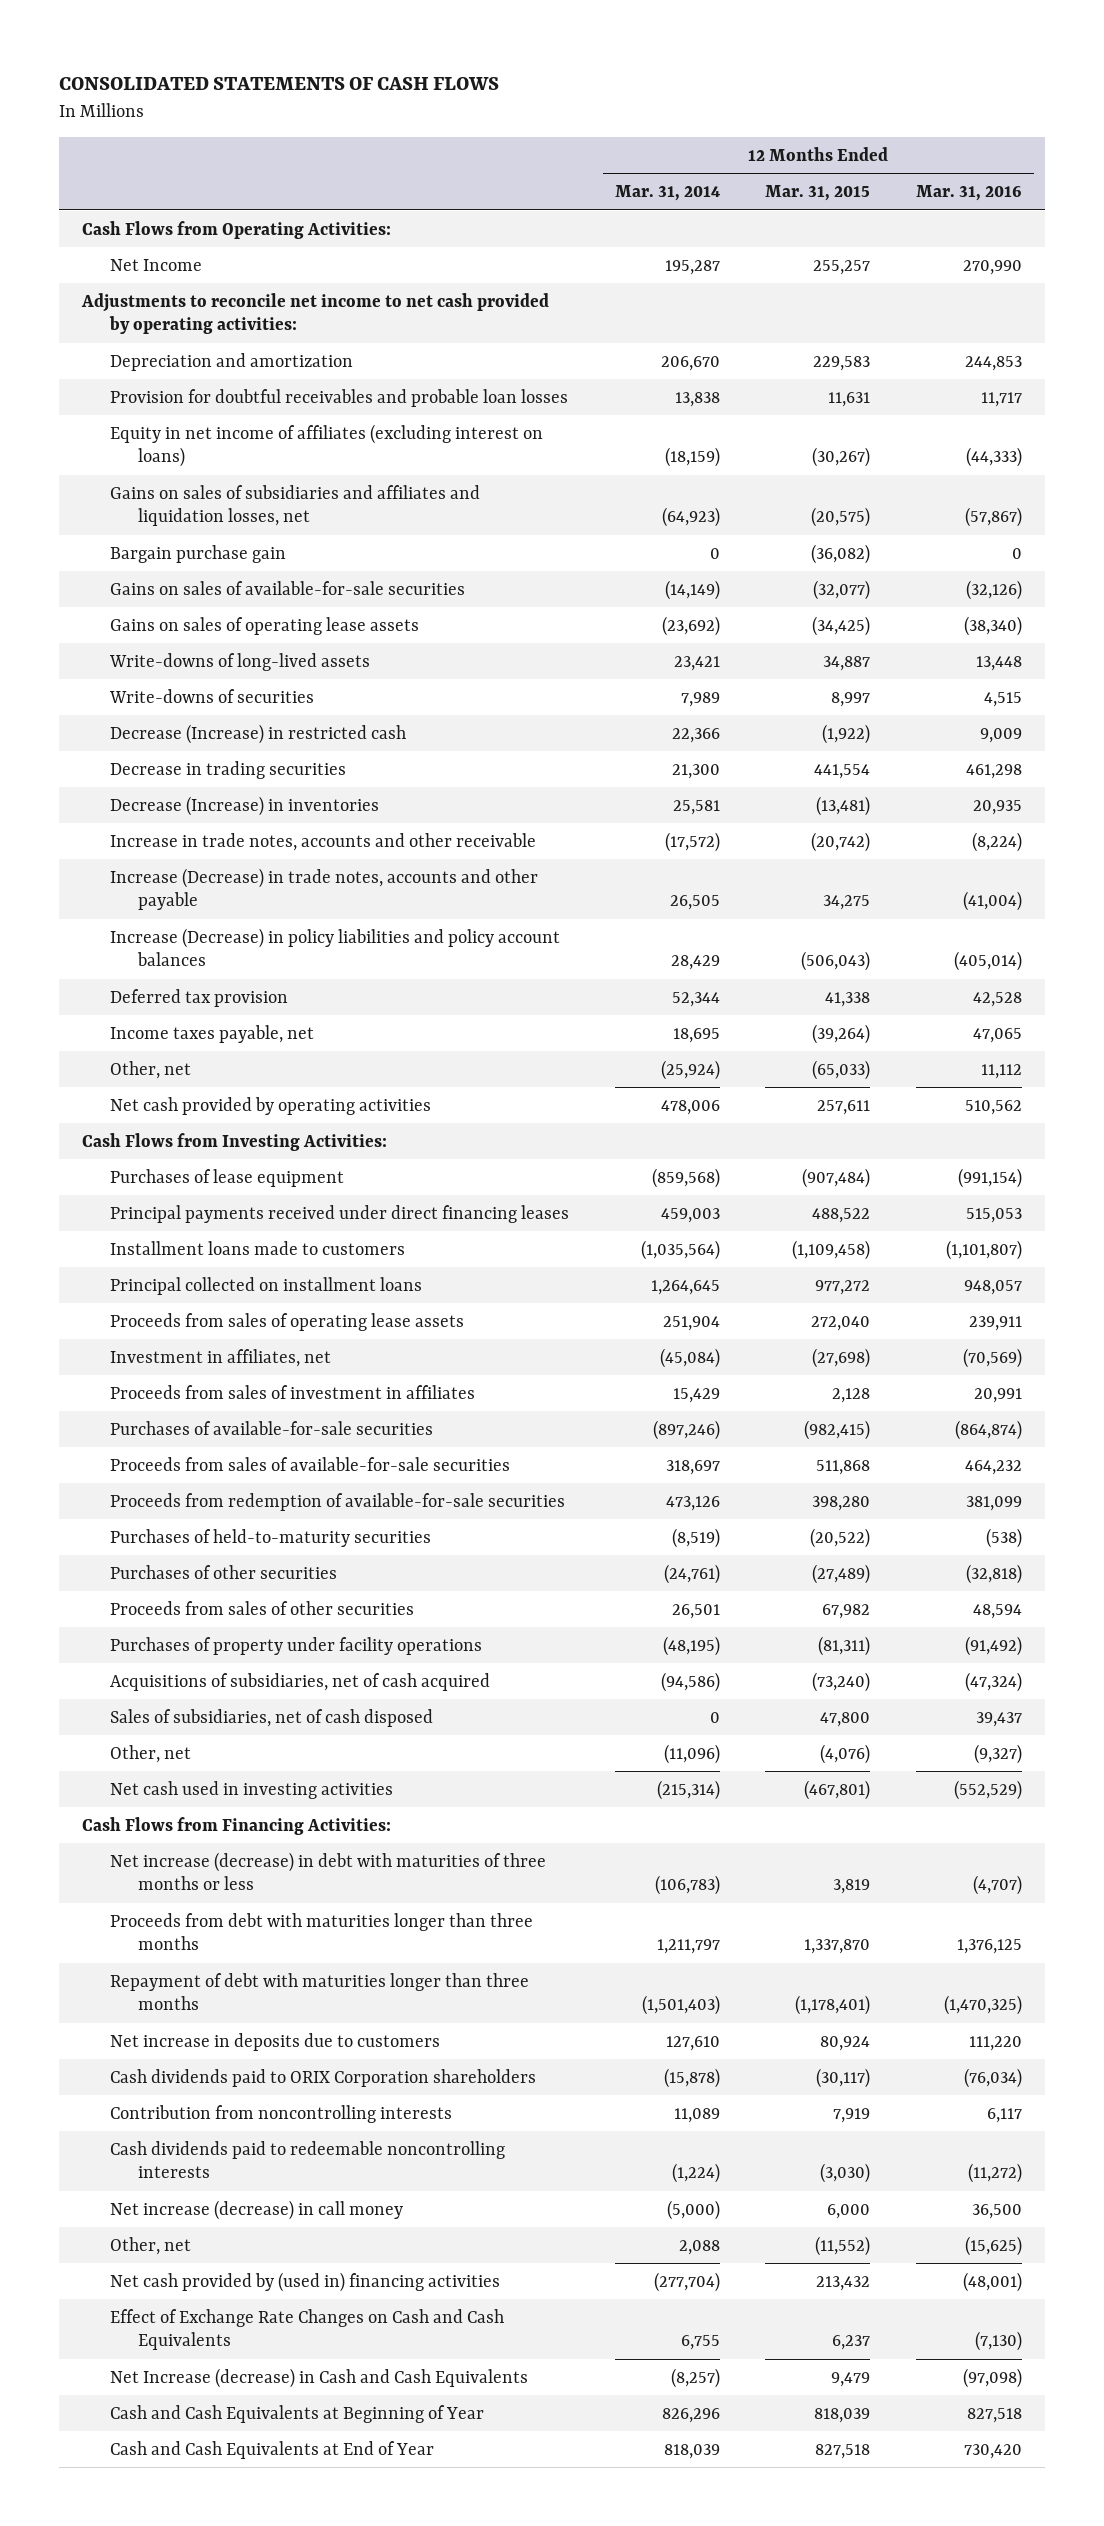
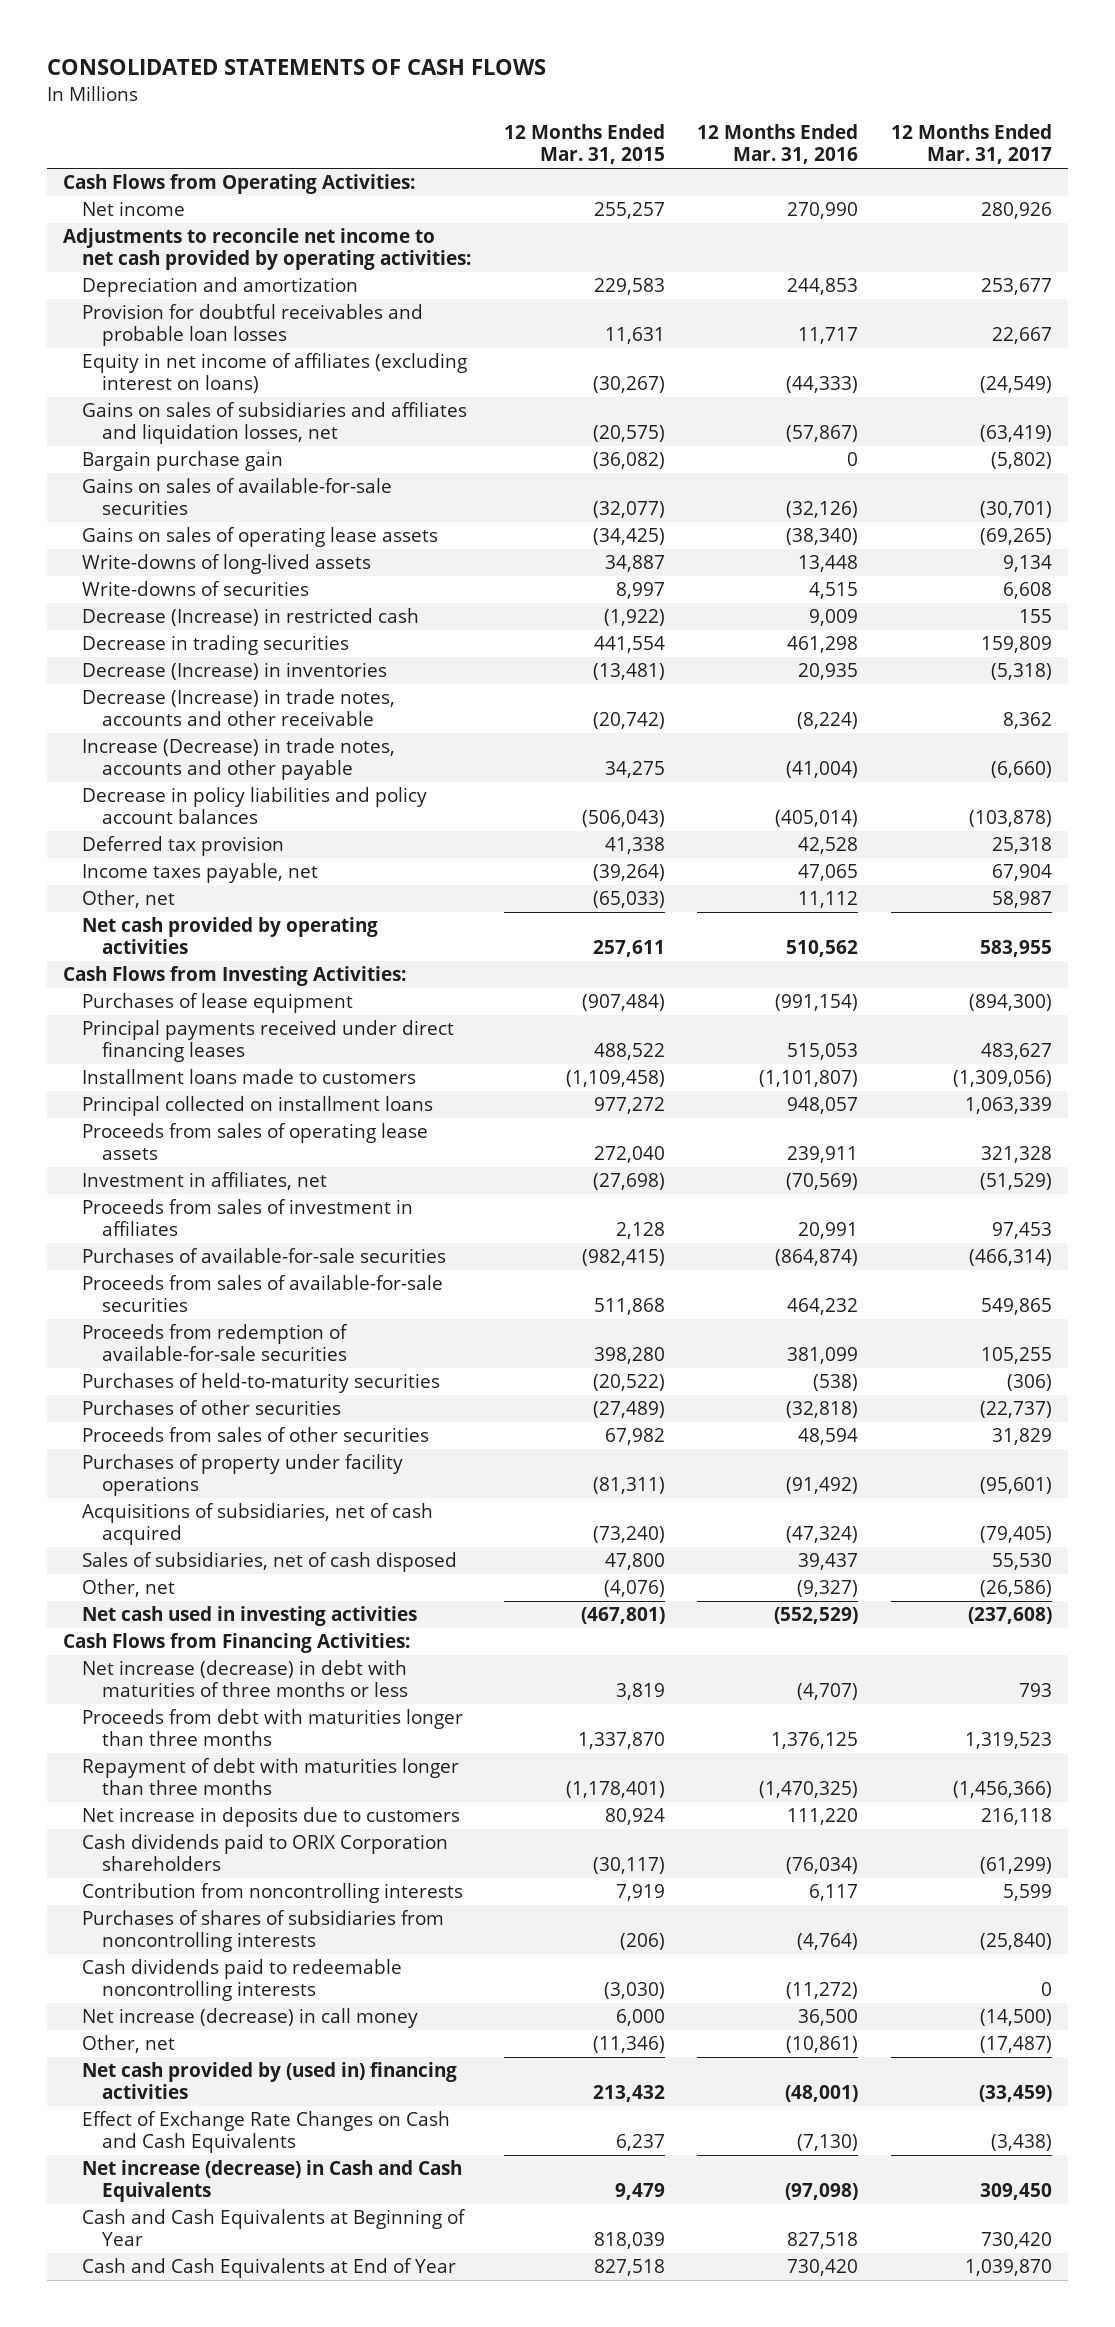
[614,185,720,202] Mar. 31, 2014 -> none
none -> [890,124,1052,165] 12 Months Ended Mar. 31, 2017
[109,258,202,271] Net Income -> [82,200,186,216] Net income
[109,832,536,851] Increase in trade notes, accounts and other receivable -> [82,688,396,726] Decrease (Increase) in trade notes, accounts and other receivable
[109,927,560,967] Increase (Decrease) in policy liabilities and policy account balances -> [82,786,428,824] Decrease in policy liabilities and policy account balances
none -> [82,1909,445,1952] Purchases of shares of subsidiaries from noncontrolling interests
[815,2235,871,2256] (11,552) -> [592,2035,665,2053] (11,346)
[965,2235,1023,2256] (15,625) -> [786,2035,859,2053] (10,861)
[109,2367,528,2388] Net Increase (decrease) in Cash and Cash Equivalents -> [82,2159,463,2202] Net increase (decrease) in Cash and Cash Equivalents

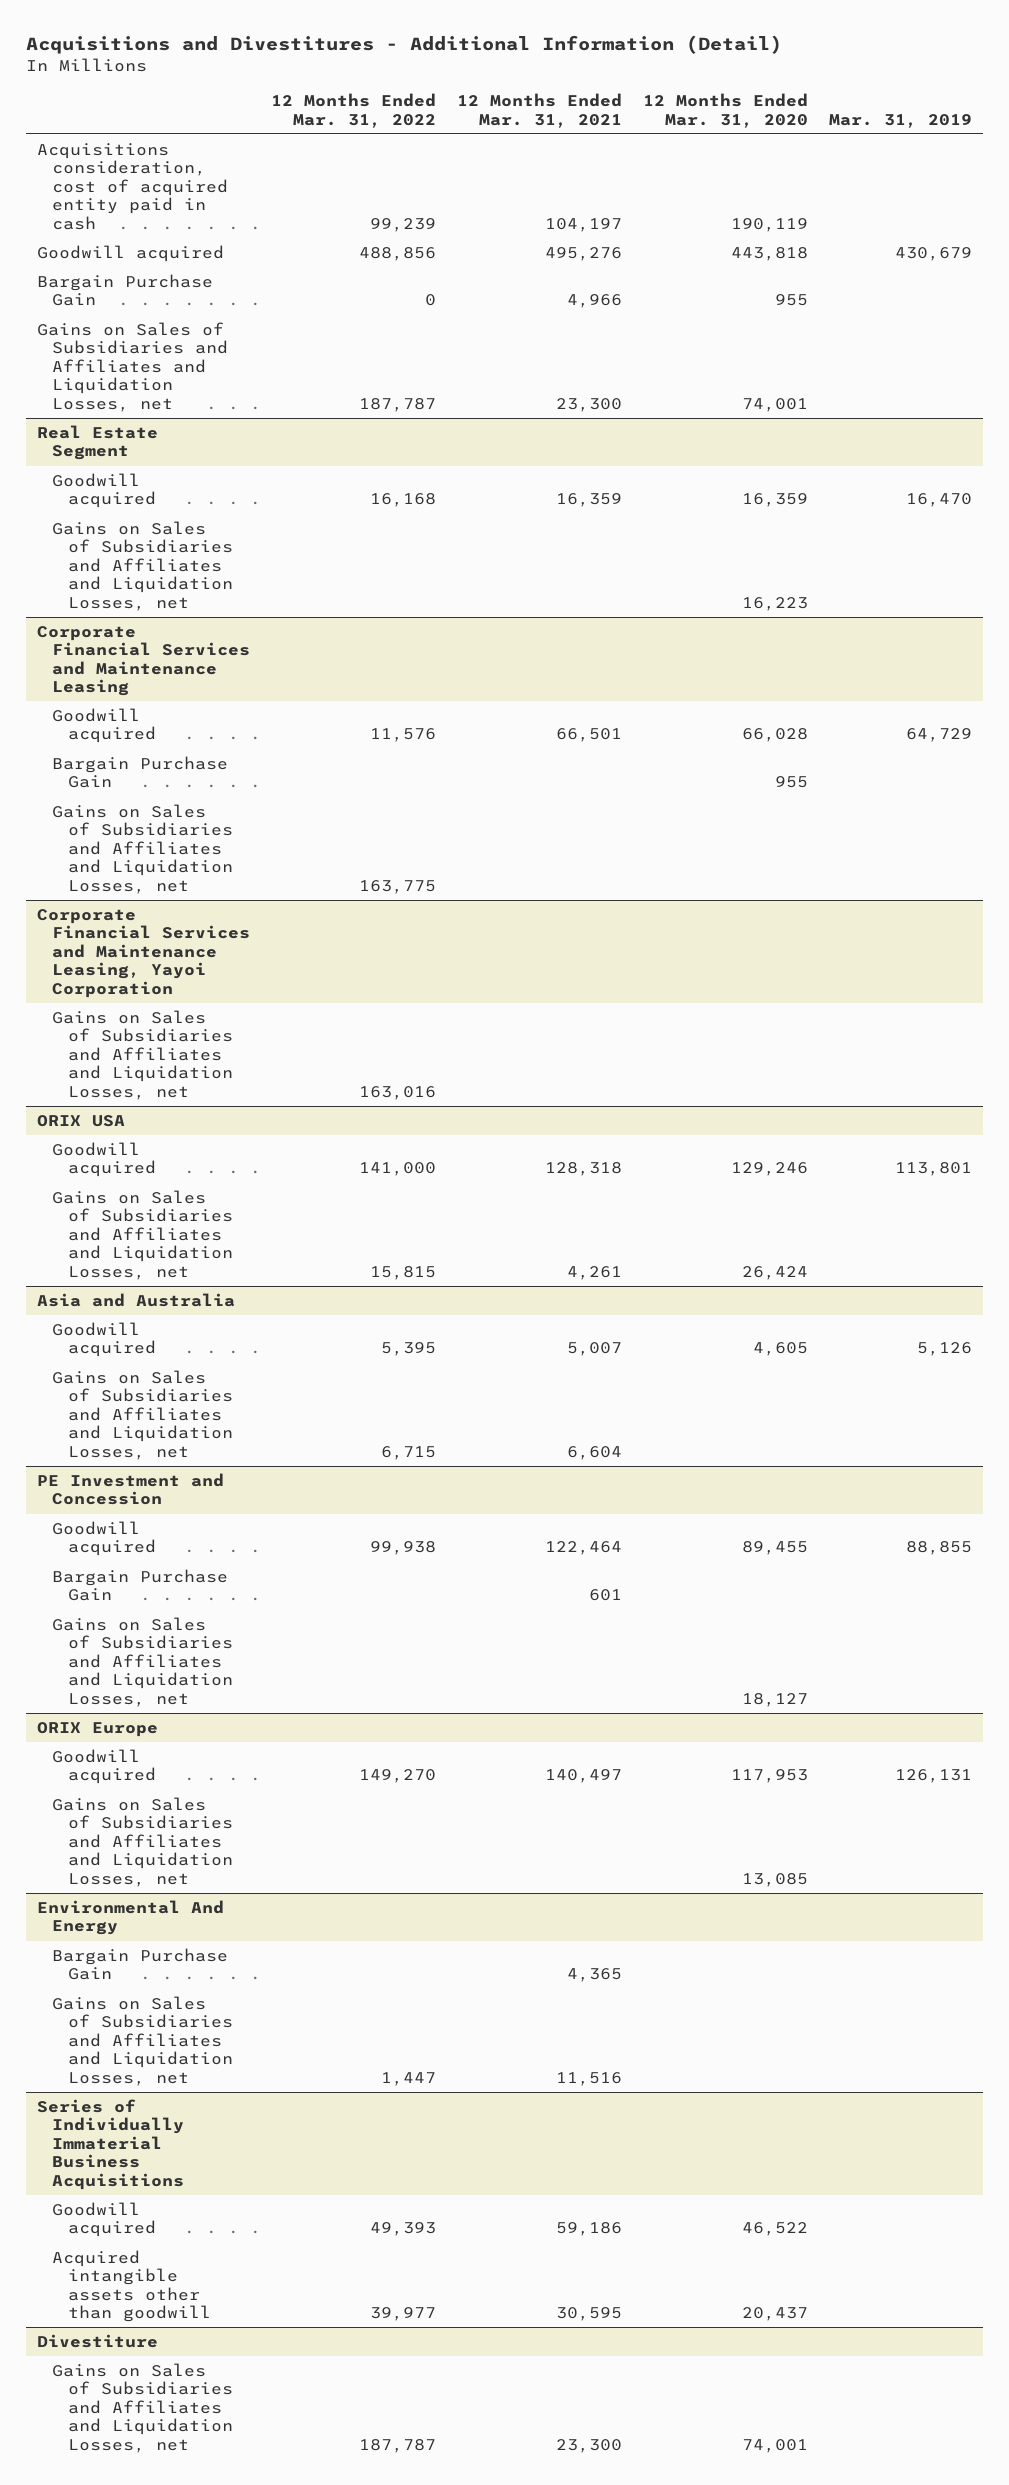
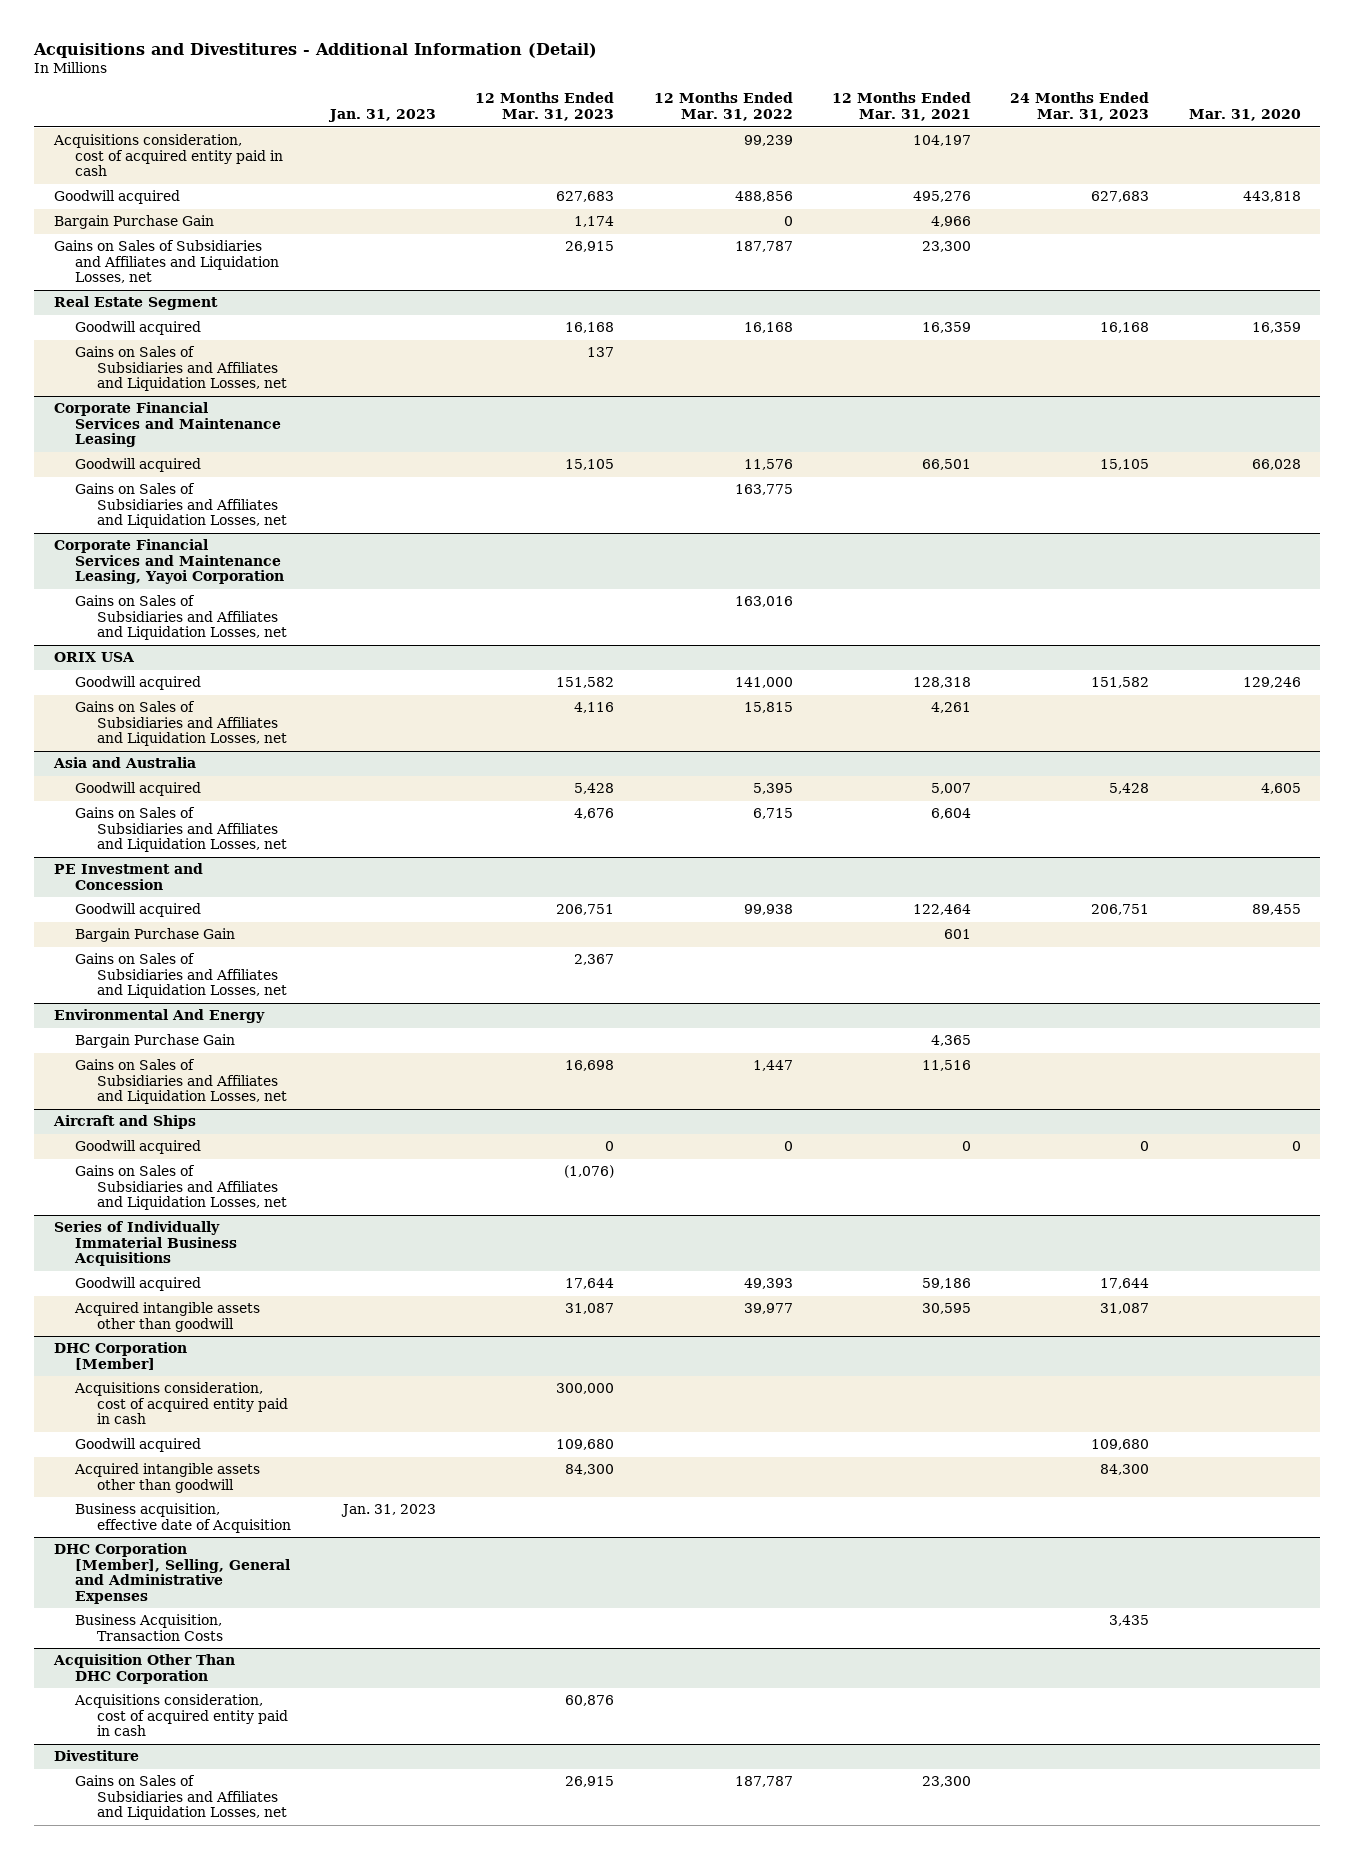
[643,93,809,128] 12 Months Ended Mar. 31, 2020 -> none
[829,113,973,128] Mar. 31, 2019 -> none
none -> [327,109,436,123] Jan. 31, 2023
none -> [475,92,615,122] 12 Months Ended Mar. 31, 2023
none -> [1010,92,1150,122] 24 Months Ended Mar. 31, 2023
none -> [1188,109,1301,122] Mar. 31, 2020
[52,755,229,789] Bargain Purchase Gain -> none
[36,1721,158,1737] ORIX Europe -> none
[52,1748,156,1785] Goodwill acquired -> none
[52,1796,233,1887] Gains on Sales of Subsidiaries and Affiliates and Liquidation Losses, net -> none
none -> [53,1115,197,1130] Aircraft and Ships
none -> [75,1140,202,1155] Goodwill acquired
none -> [75,1165,287,1211] Gains on Sales of Subsidiaries and Affiliates and Liquidation Losses, net
none -> [54,1342,188,1370] DHC Corporation [Member]
none -> [74,1382,288,1425] Acquisitions consideration, cost of acquired entity paid in cash
none -> [75,1438,202,1453] Goodwill acquired
none -> [74,1463,261,1493] Acquired intangible assets other than goodwill
none -> [75,1503,291,1533] Business acquisition, effective date of Acquisition
none -> [54,1543,291,1604] DHC Corporation [Member], Selling, General and Administrative Expenses
none -> [75,1614,223,1641] Business Acquisition, Transaction Costs
none -> [53,1654,236,1684] Acquisition Other Than DHC Corporation
none -> [74,1694,288,1737] Acquisitions consideration, cost of acquired entity paid in cash

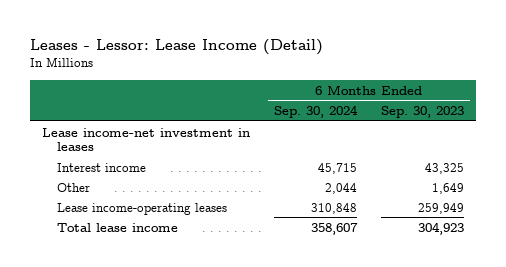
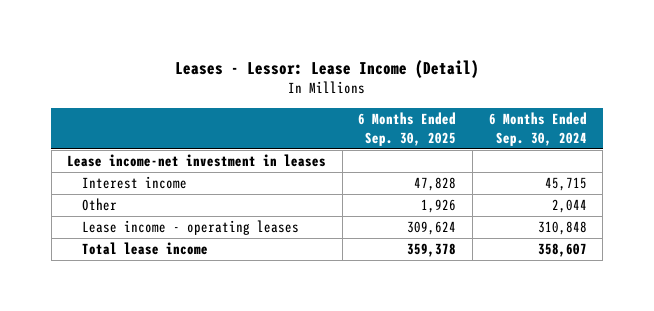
[381,105,465,118] Sep. 30, 2023 -> none
none -> [358,112,457,146] 6 Months Ended Sep. 30, 2025
[57,202,228,215] Lease income-operating leases -> [81,220,299,236] Lease income - operating leases

